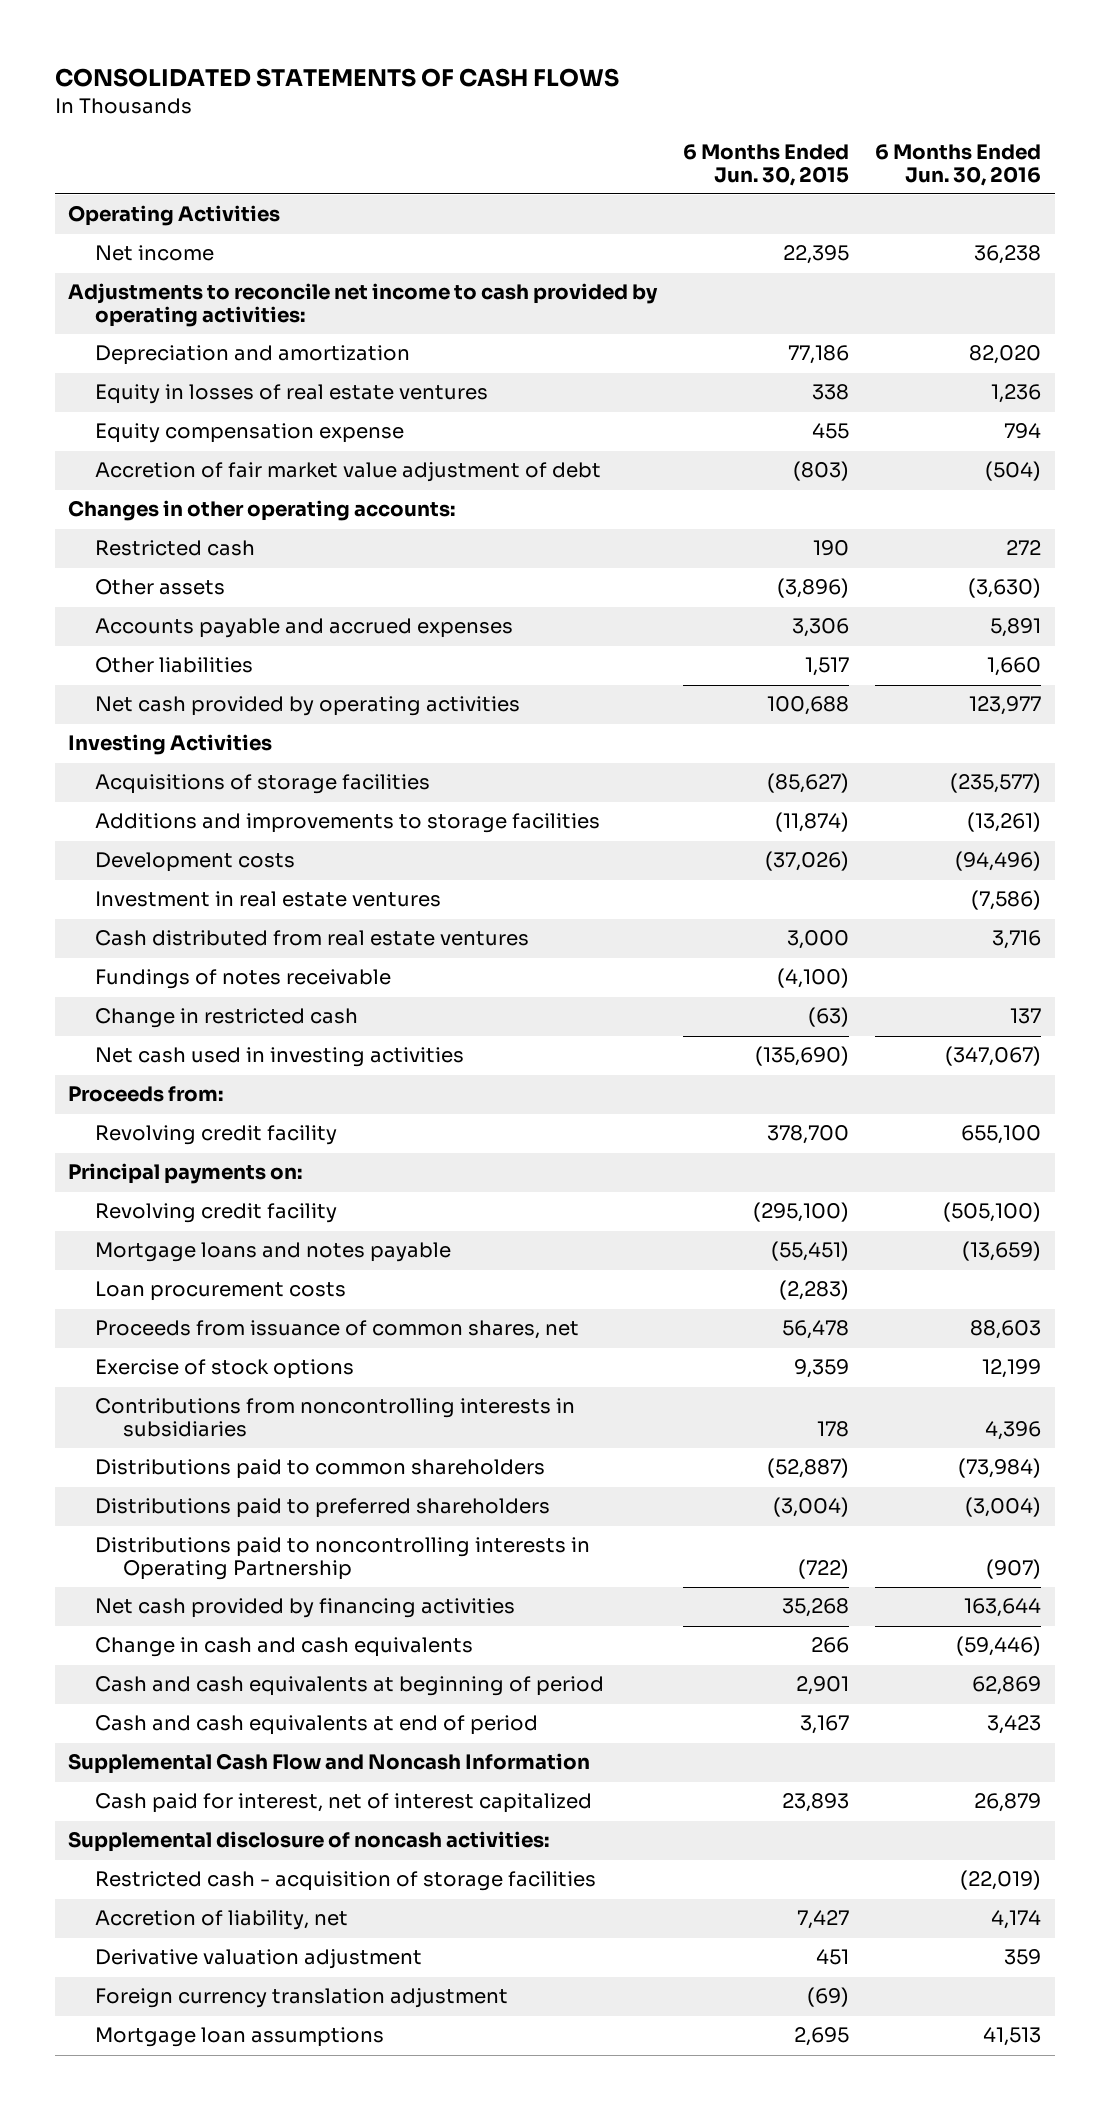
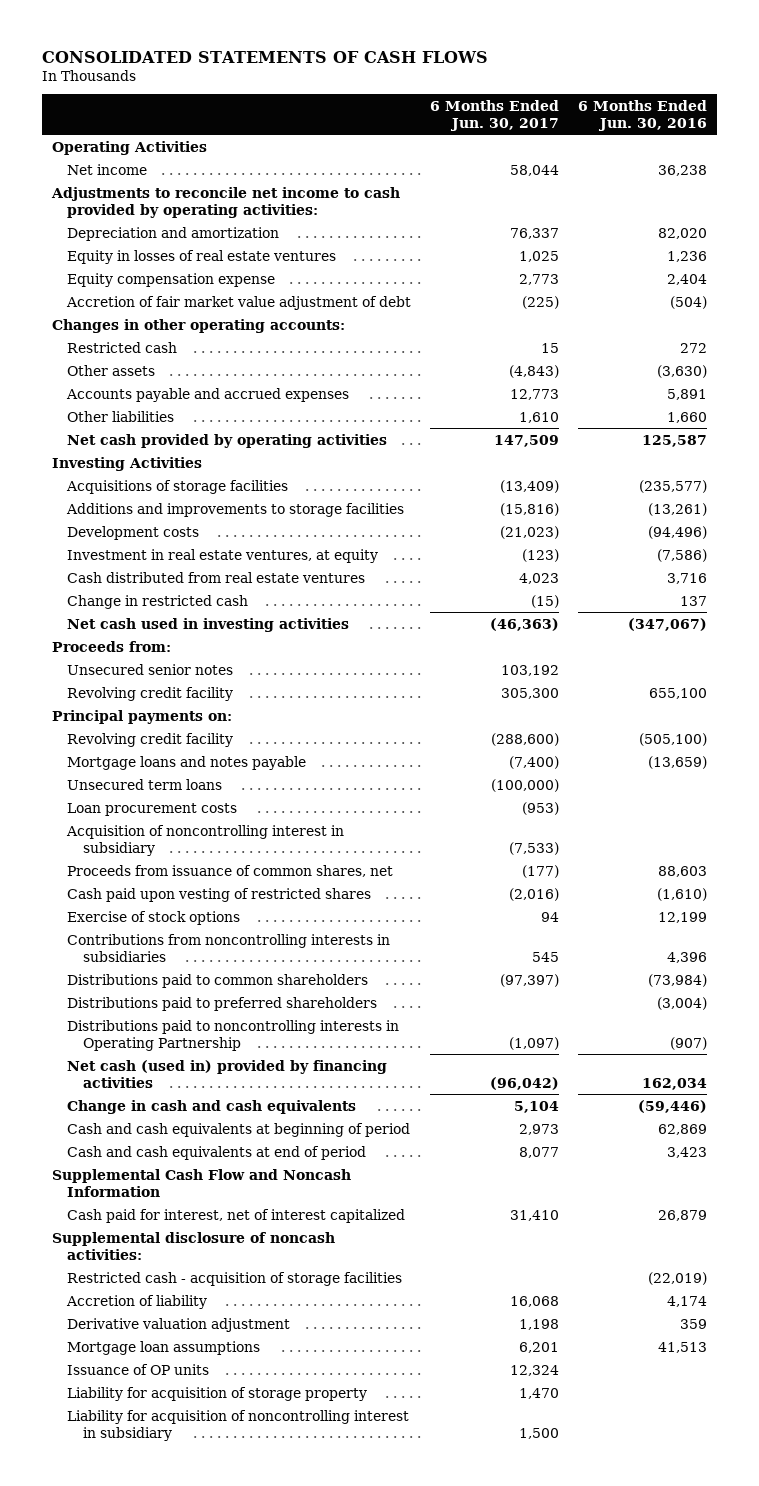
[683,143,850,186] 6 Months Ended Jun. 30, 2015 -> none
none -> [430,99,560,131] 6 Months Ended Jun. 30, 2017
[1004,423,1042,440] 794 -> [667,273,708,285] 2,404
[969,696,1042,716] 123,977 -> [642,434,708,447] 125,587
[95,891,442,908] Investment in real estate ventures -> [67,548,379,563] Investment in real estate ventures, at equity
[95,969,392,990] Fundings of notes receivable -> none
none -> [67,663,234,675] Unsecured senior notes
none -> [67,778,223,790] Unsecured term loans
none -> [66,824,345,856] Acquisition of noncontrolling interest in subsidiary
none -> [67,887,372,902] Cash paid upon vesting of restricted shares
[95,1598,516,1619] Net cash provided by financing activities -> [67,1059,388,1088] Net cash (used in) provided by financing activities
[964,1598,1042,1618] 163,644 -> [642,1077,708,1090] 162,034
[95,1910,349,1931] Accretion of liability, net -> [66,1294,208,1309] Accretion of liability
[95,1988,509,2009] Foreign currency translation adjustment -> none
none -> [67,1363,210,1375] Issuance of OP units
none -> [67,1386,368,1401] Liability for acquisition of storage property
none -> [67,1409,410,1441] Liability for acquisition of noncontrolling interest in subsidiary

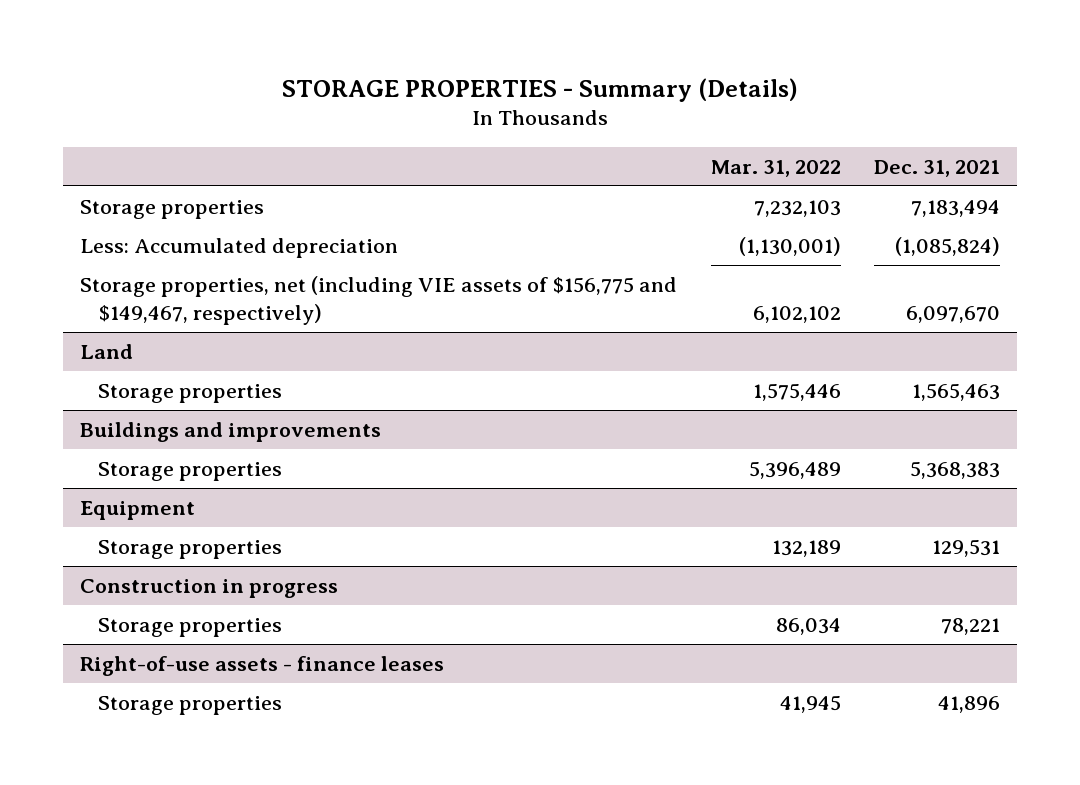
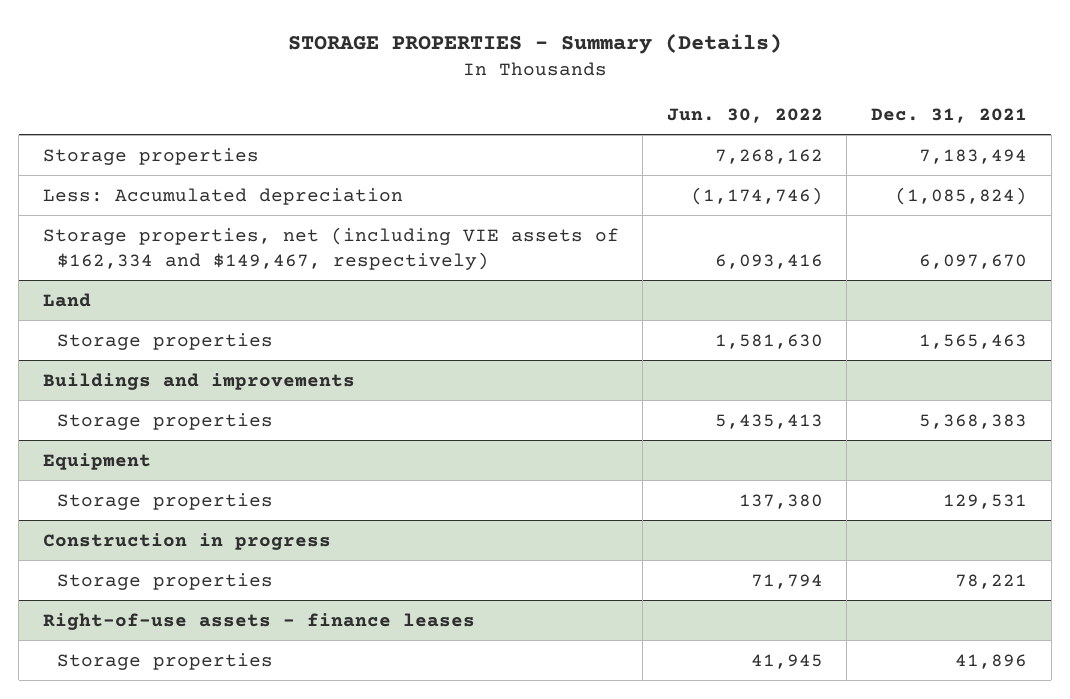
[710,159,841,177] Mar. 31, 2022 -> none
none -> [666,107,823,123] Jun. 30, 2022
[80,275,678,325] Storage properties, net (including VIE assets of $156,775 and $149,467, respectively) -> [42,226,619,270] Storage properties, net (including VIE assets of $162,334 and $149,467, respectively)

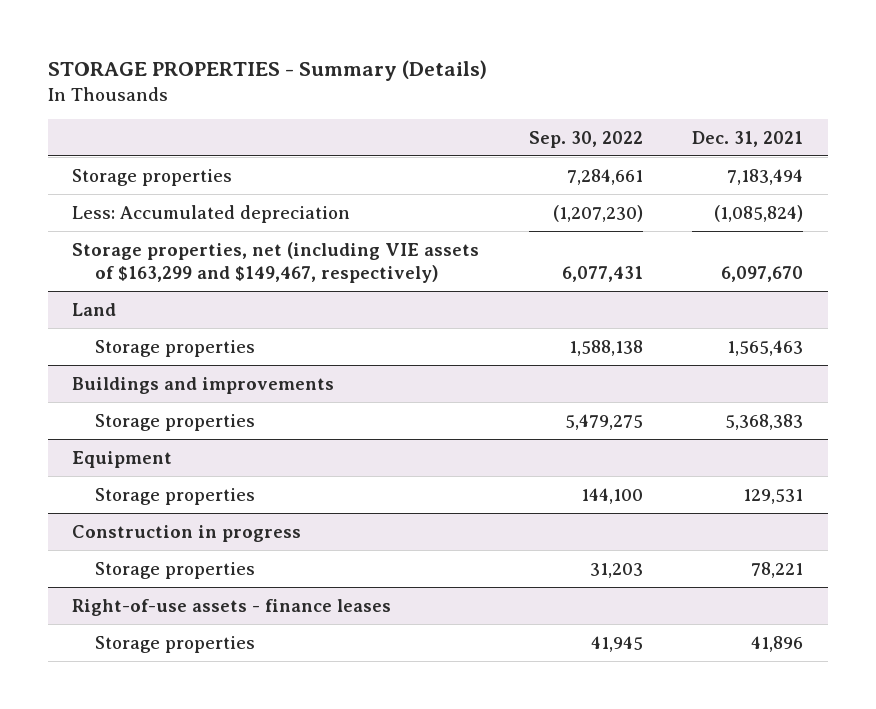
[666,107,823,123] Jun. 30, 2022 -> none
none -> [528,130,643,148] Sep. 30, 2022
[42,226,619,270] Storage properties, net (including VIE assets of $162,334 and $149,467, respectively) -> [72,241,480,283] Storage properties, net (including VIE assets of $163,299 and $149,467, respectively)

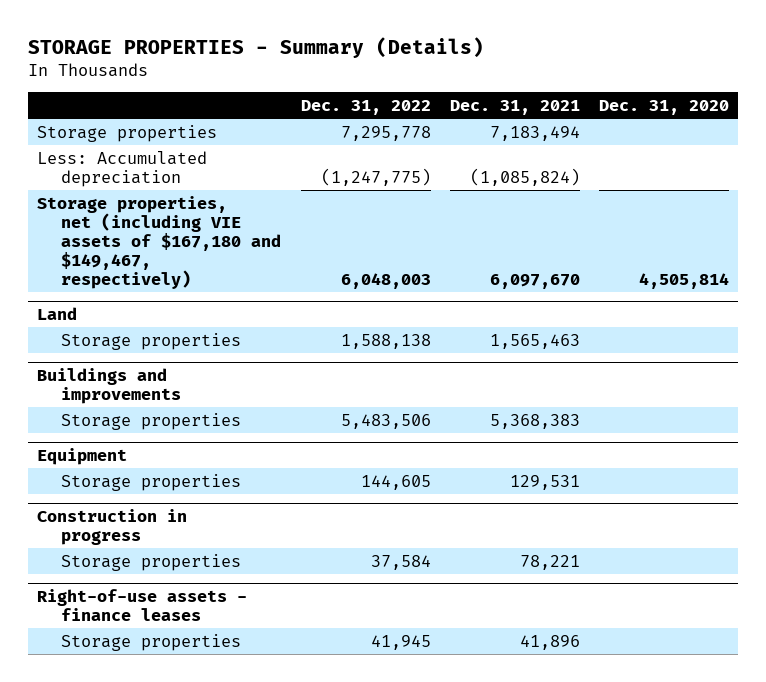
[528,130,643,148] Sep. 30, 2022 -> none
none -> [300,100,431,116] Dec. 31, 2022
none -> [598,100,729,116] Dec. 31, 2020
[72,241,480,283] Storage properties, net (including VIE assets of $163,299 and $149,467, respectively) -> [37,195,282,289] Storage properties, net (including VIE assets of $167,180 and $149,467, respectively)

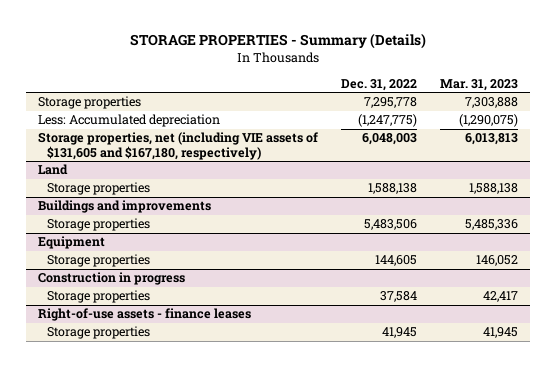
[449,100,580,116] Dec. 31, 2021 -> none
[598,100,729,116] Dec. 31, 2020 -> none
none -> [440,78,519,91] Mar. 31, 2023
[37,195,282,289] Storage properties, net (including VIE assets of $167,180 and $149,467, respectively) -> [37,132,318,160] Storage properties, net (including VIE assets of $131,605 and $167,180, respectively)

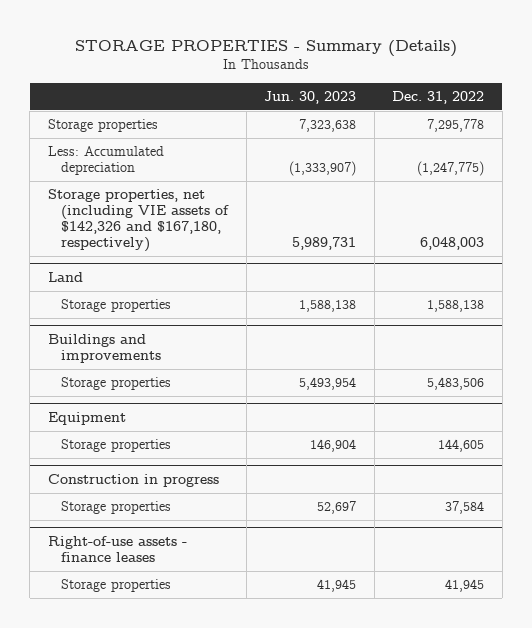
[440,78,519,91] Mar. 31, 2023 -> none
none -> [264,91,357,105] Jun. 30, 2023
[37,132,318,160] Storage properties, net (including VIE assets of $131,605 and $167,180, respectively) -> [47,189,229,252] Storage properties, net (including VIE assets of $142,326 and $167,180, respectively)

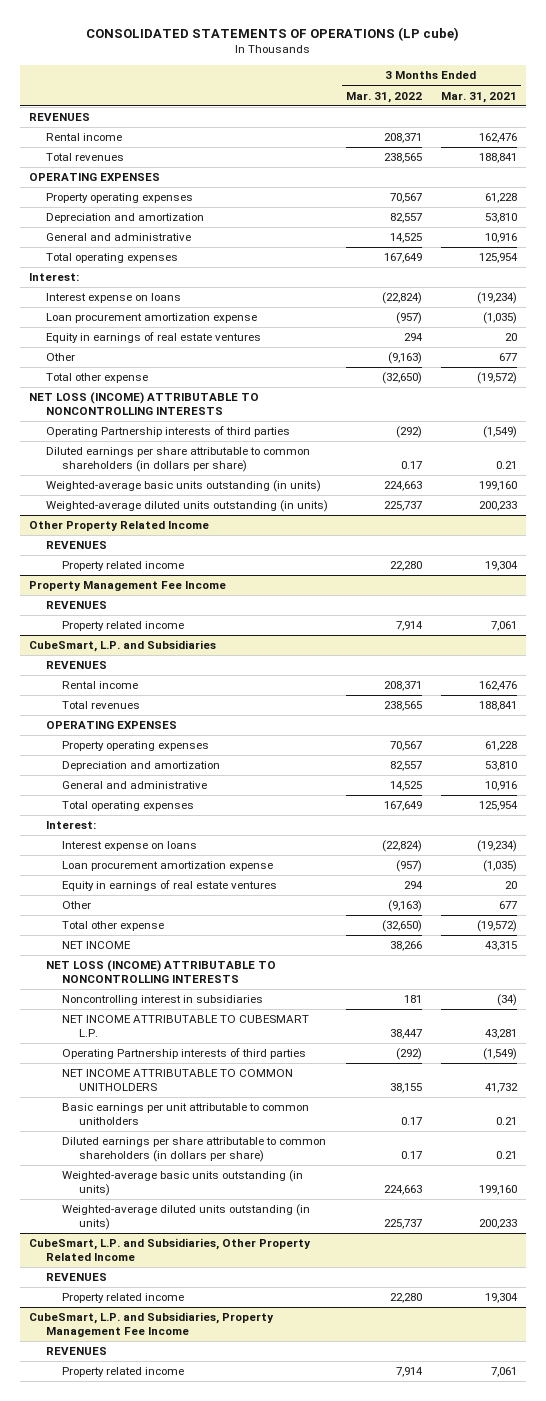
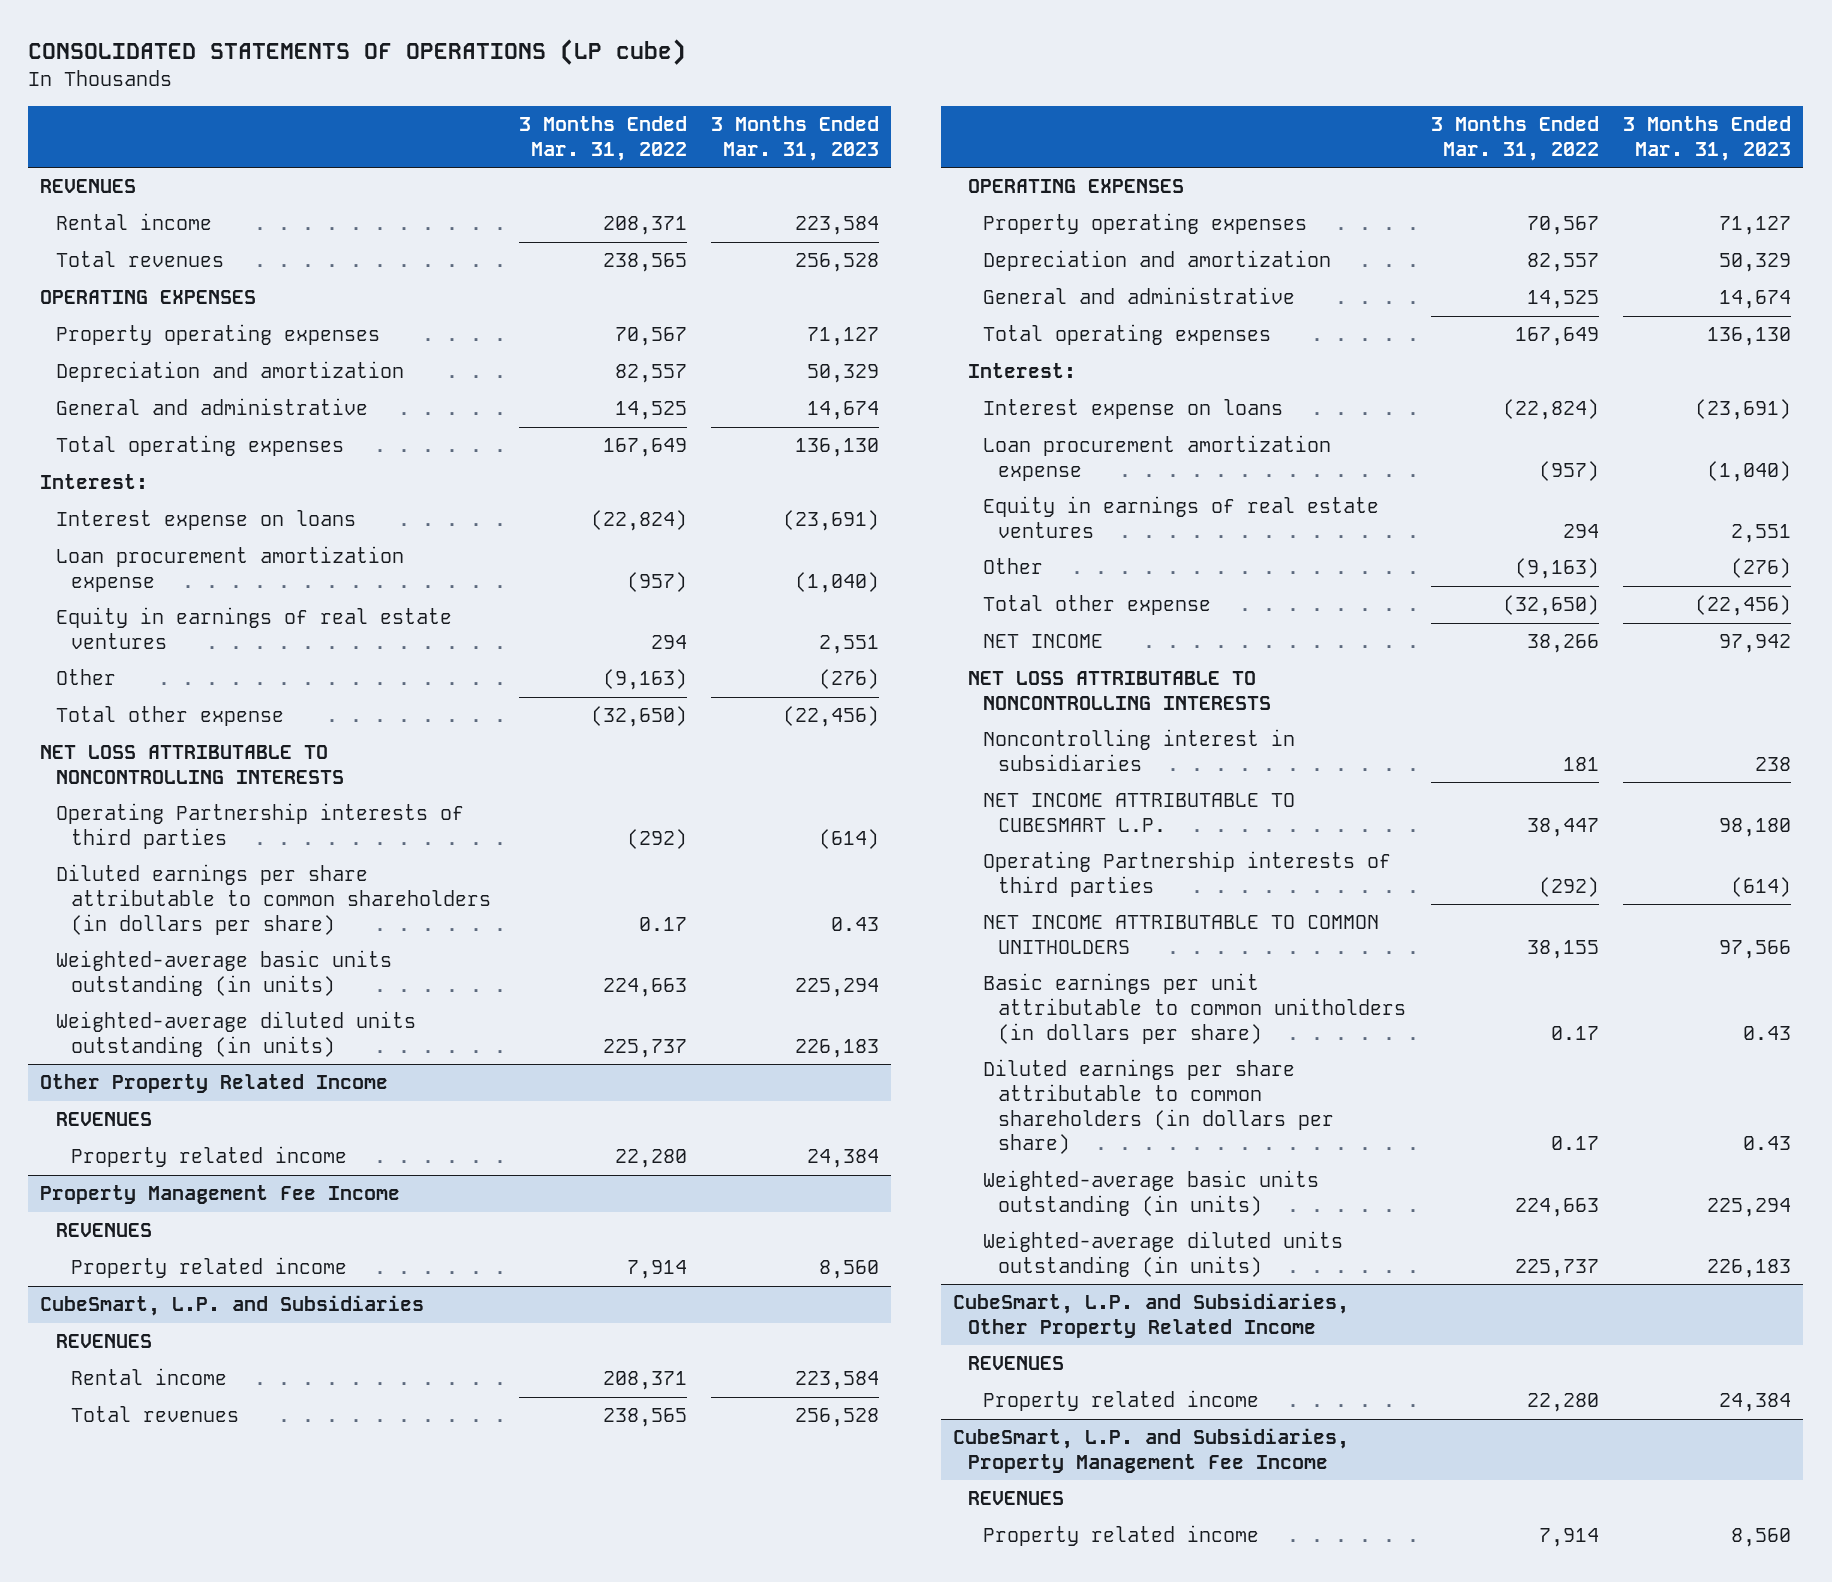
[440,91,517,103] Mar. 31, 2021 -> none
none -> [710,115,879,161] 3 Months Ended Mar. 31, 2023
[29,392,260,415] NET LOSS (INCOME) ATTRIBUTABLE TO NONCONTROLLING INTERESTS -> [40,745,344,785] NET LOSS ATTRIBUTABLE TO NONCONTROLLING INTERESTS
[45,960,276,983] NET LOSS (INCOME) ATTRIBUTABLE TO NONCONTROLLING INTERESTS -> [967,671,1272,711] NET LOSS ATTRIBUTABLE TO NONCONTROLLING INTERESTS
[62,1103,310,1125] Basic earnings per unit attributable to common unitholders -> [983,973,1407,1044] Basic earnings per unit attributable to common unitholders (in dollars per share)

